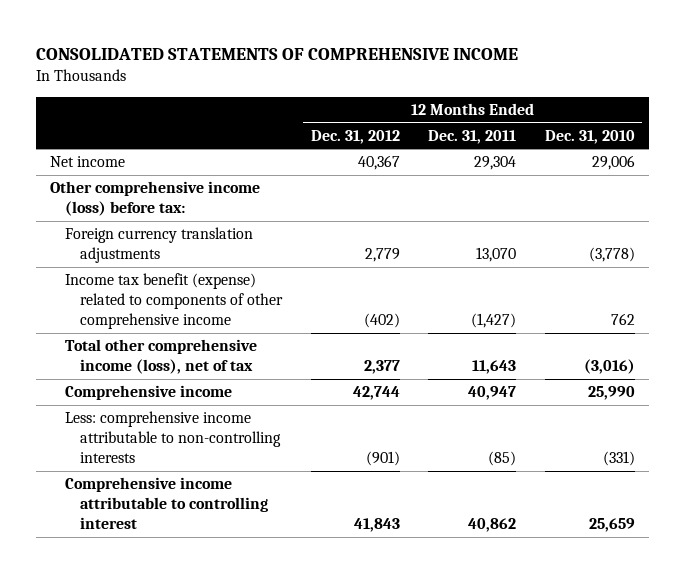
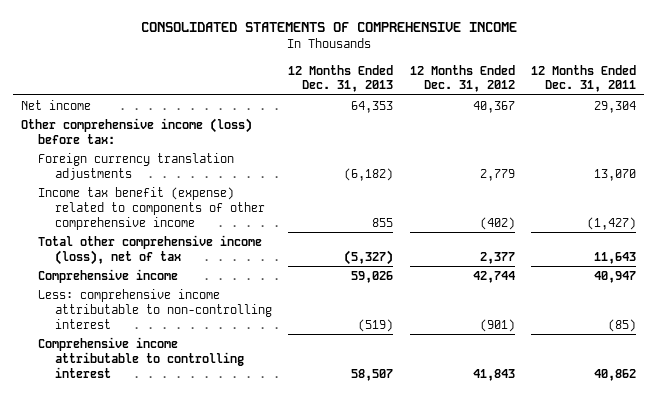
[544,129,635,144] Dec. 31, 2010 -> none
none -> [288,64,394,93] 12 Months Ended Dec. 31, 2013
[65,411,281,463] Less: comprehensive income attributable to non-controlling interests -> [38,288,272,329] Less: comprehensive income attributable to non-controlling interest

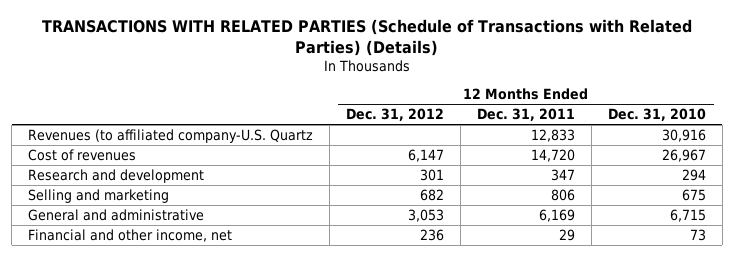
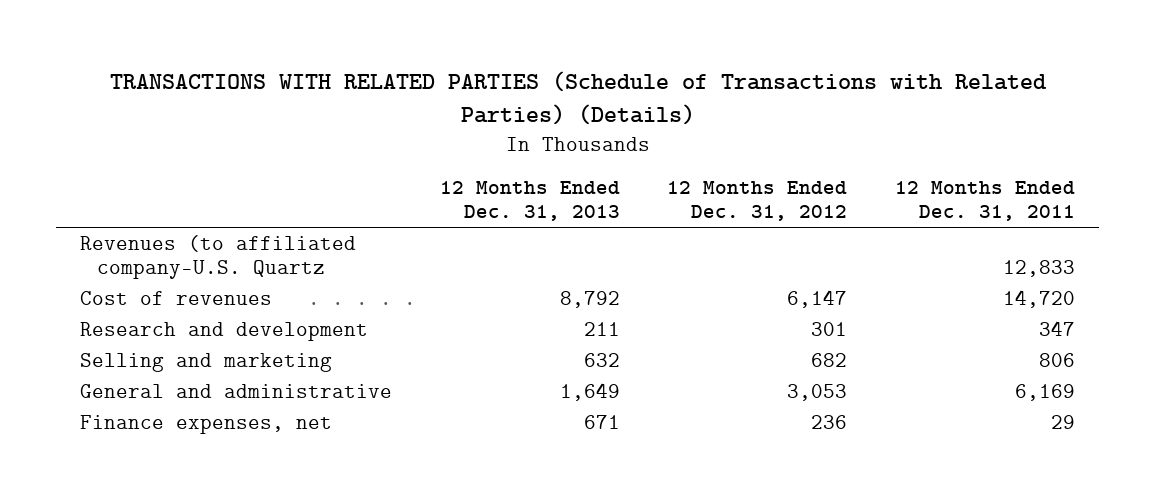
[607,108,706,122] Dec. 31, 2010 -> none
none -> [439,180,620,222] 12 Months Ended Dec. 31, 2013
[28,228,233,242] Financial and other income, net -> [79,414,332,434] Finance expenses, net

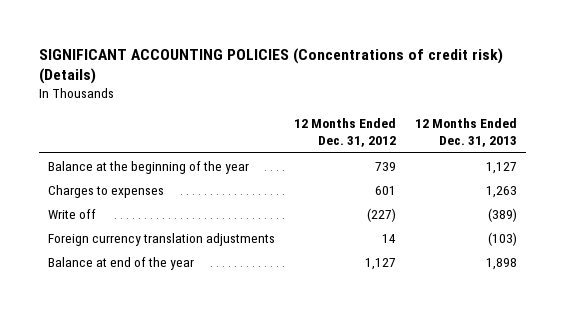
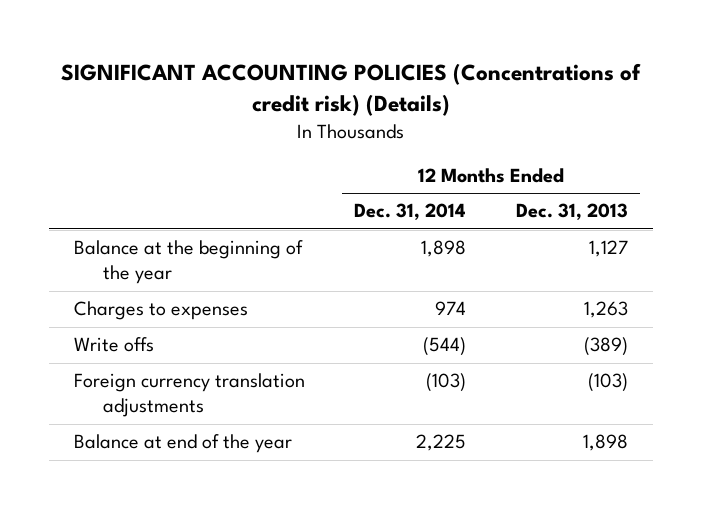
[293,118,396,148] 12 Months Ended Dec. 31, 2012 -> none
none -> [354,203,467,221] Dec. 31, 2014
[48,208,97,219] Write off -> [74,337,155,353] Write offs

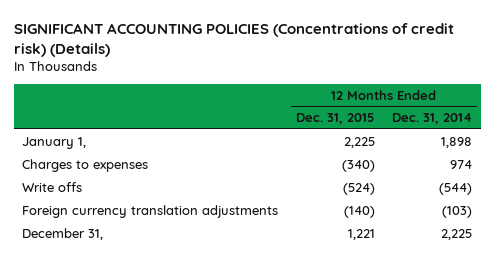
[515,203,628,221] Dec. 31, 2013 -> none
none -> [295,113,375,125] Dec. 31, 2015
[74,240,304,285] Balance at the beginning of the year -> [22,136,87,149] January 1,
[74,434,293,454] Balance at end of the year -> [22,227,104,240] December 31,

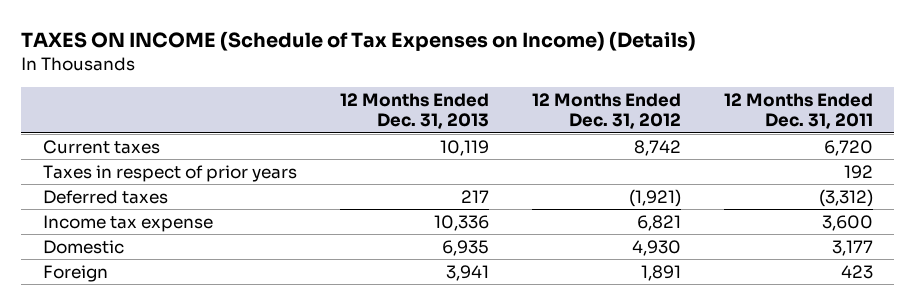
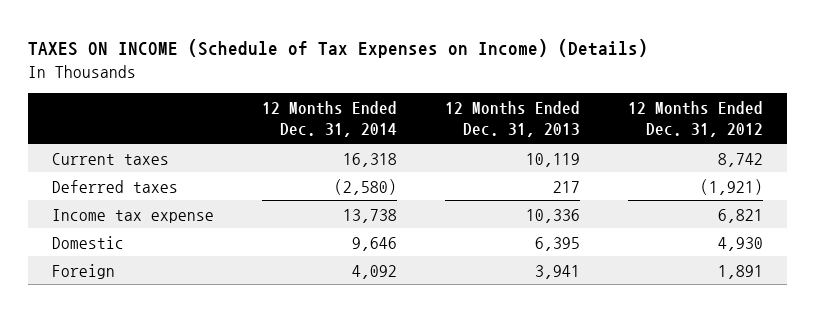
[723,93,873,130] 12 Months Ended Dec. 31, 2011 -> none
none -> [262,100,398,138] 12 Months Ended Dec. 31, 2014
[42,164,297,182] Taxes in respect of prior years -> none
[441,239,489,256] 6,935 -> [535,236,581,251] 6,395

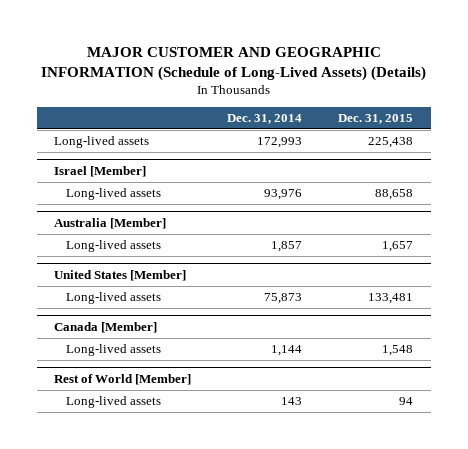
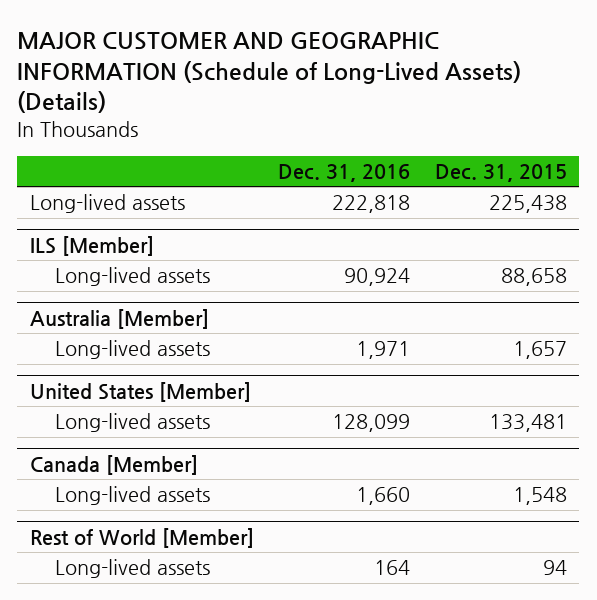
[227,114,303,125] Dec. 31, 2014 -> none
none -> [278,164,411,183] Dec. 31, 2016
[54,165,147,177] Israel [Member] -> [29,235,154,256] ILS [Member]

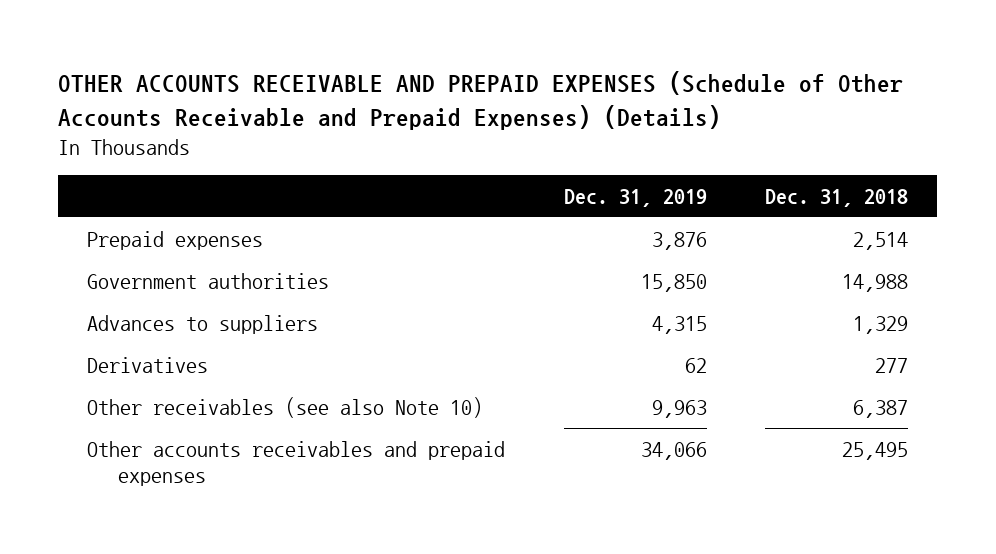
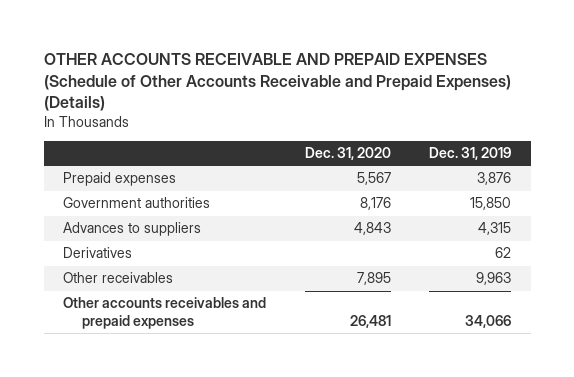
[765,188,909,207] Dec. 31, 2018 -> none
none -> [304,147,391,161] Dec. 31, 2020
[87,396,484,418] Other receivables (see also Note 10) -> [63,272,174,284] Other receivables

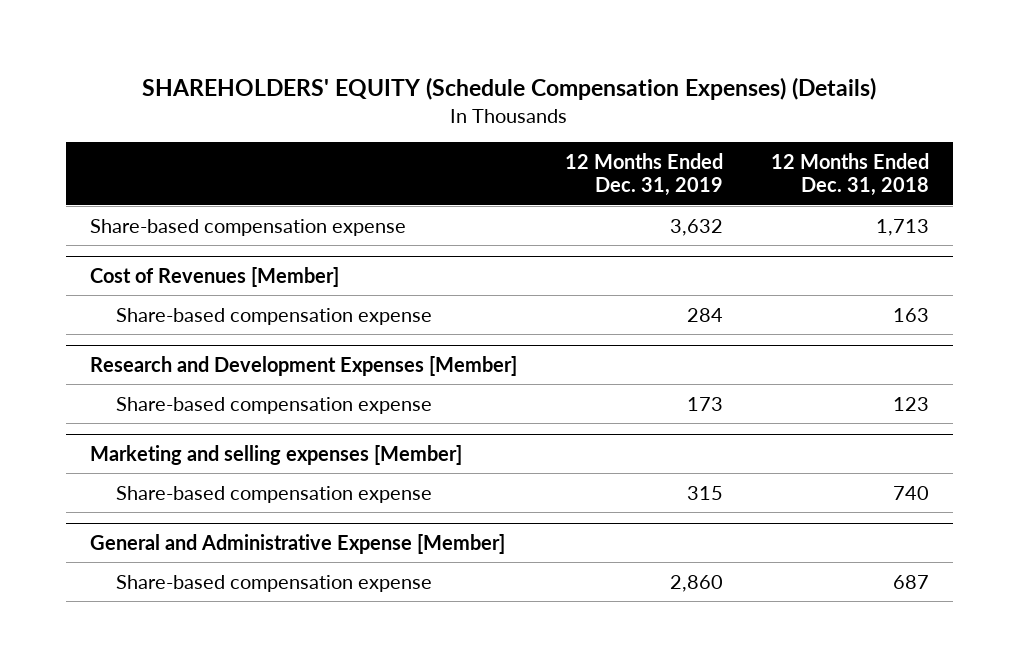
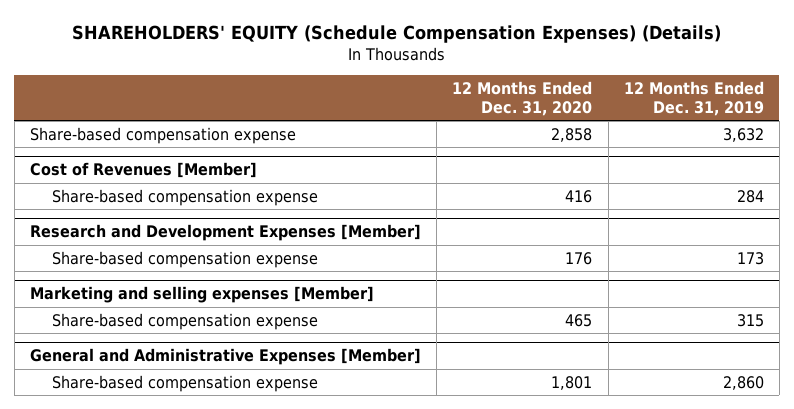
[770,152,929,197] 12 Months Ended Dec. 31, 2018 -> none
none -> [452,80,593,116] 12 Months Ended Dec. 31, 2020
[89,534,505,555] General and Administrative Expense [Member] -> [30,348,422,366] General and Administrative Expenses [Member]

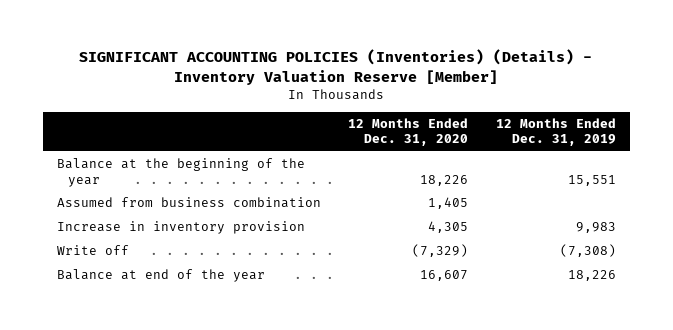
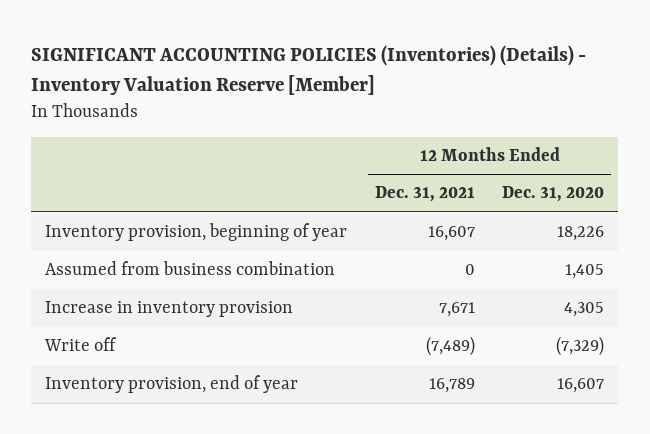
[495,117,616,147] 12 Months Ended Dec. 31, 2019 -> none
none -> [374,186,475,203] Dec. 31, 2021
[56,158,305,187] Balance at the beginning of the year -> [45,223,348,242] Inventory provision, beginning of year
[56,269,265,283] Balance at end of the year -> [45,375,299,394] Inventory provision, end of year

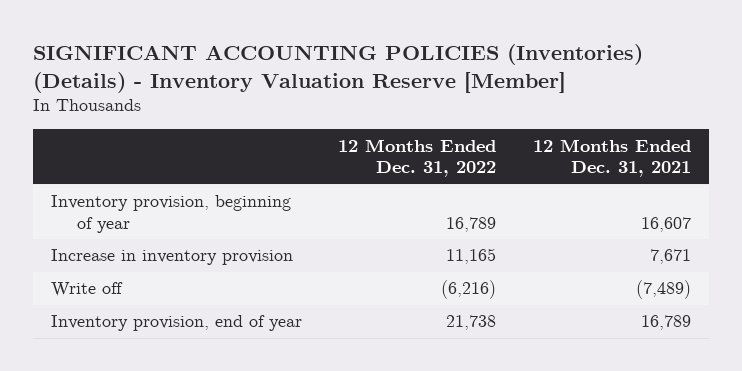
[502,186,605,203] Dec. 31, 2020 -> none
none -> [338,138,497,178] 12 Months Ended Dec. 31, 2022
[45,261,336,276] Assumed from business combination -> none

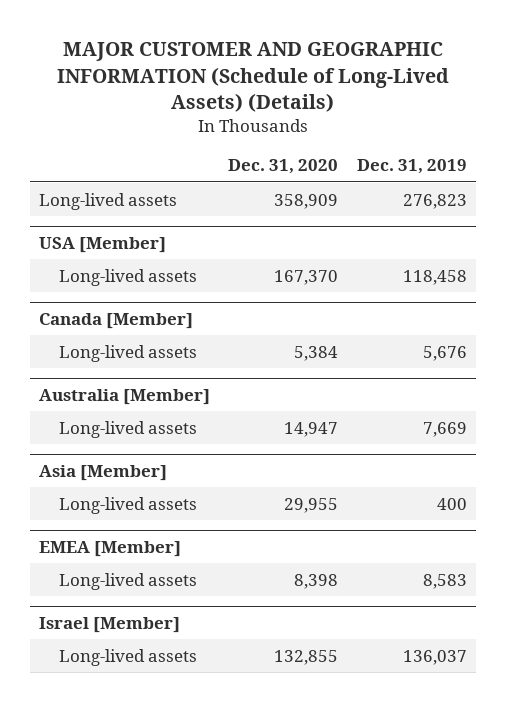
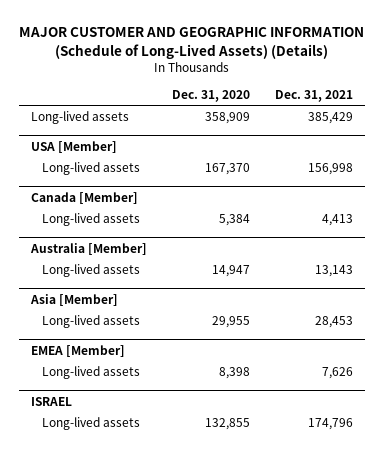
[356,159,467,175] Dec. 31, 2019 -> none
none -> [274,90,353,103] Dec. 31, 2021
[39,616,181,633] Israel [Member] -> [31,396,73,406] ISRAEL

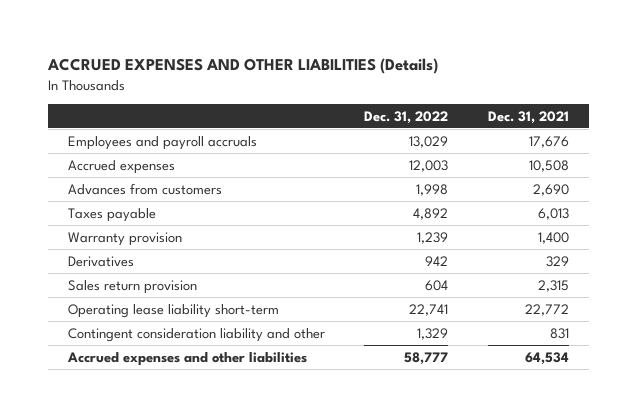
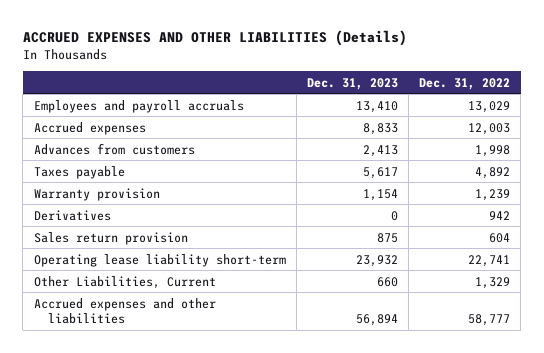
[488,110,570,124] Dec. 31, 2021 -> none
none -> [306,77,398,90] Dec. 31, 2023
[67,327,325,342] Contingent consideration liability and other -> [33,275,216,289] Other Liabilities, Current

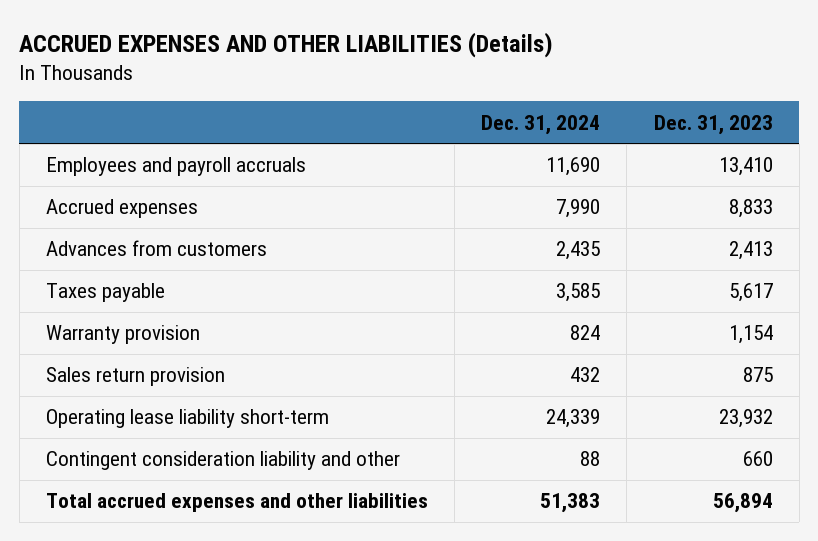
[419,77,511,90] Dec. 31, 2022 -> none
none -> [481,114,601,135] Dec. 31, 2024
[33,209,111,221] Derivatives -> none
[33,275,216,289] Other Liabilities, Current -> [45,451,400,471] Contingent consideration liability and other
[33,297,216,325] Accrued expenses and other liabilities -> [45,493,428,513] Total accrued expenses and other liabilities

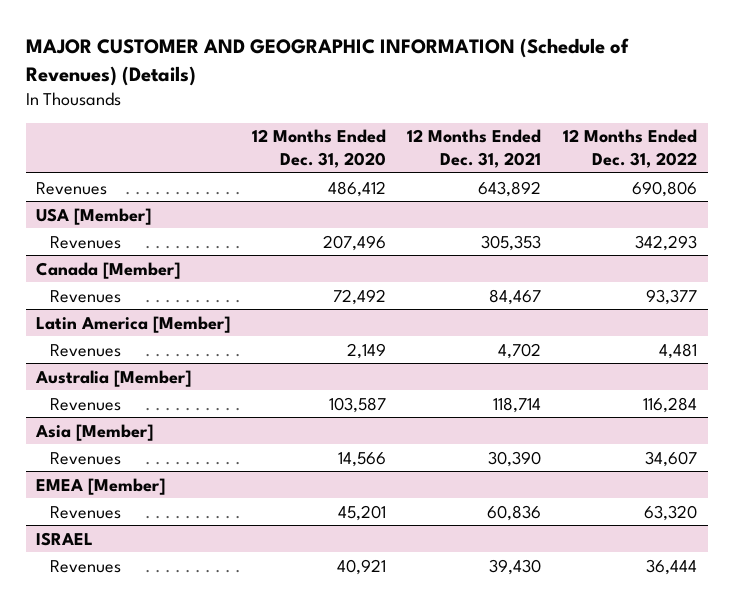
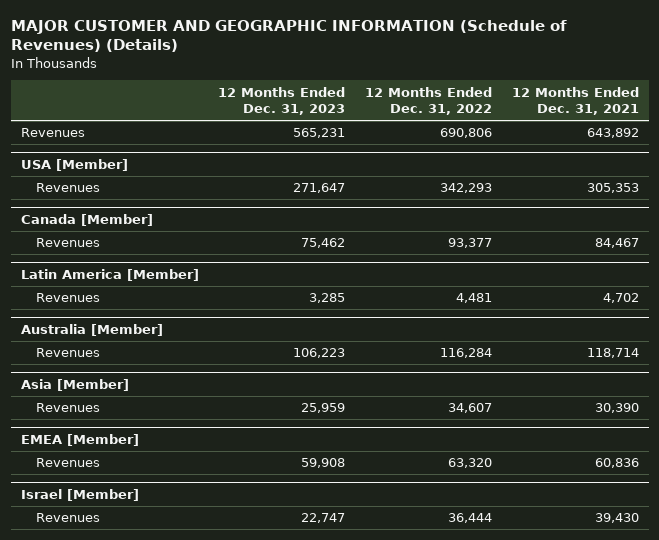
[251,129,386,169] 12 Months Ended Dec. 31, 2020 -> none
none -> [218,86,346,116] 12 Months Ended Dec. 31, 2023
[36,531,94,546] ISRAEL -> [20,488,139,501] Israel [Member]

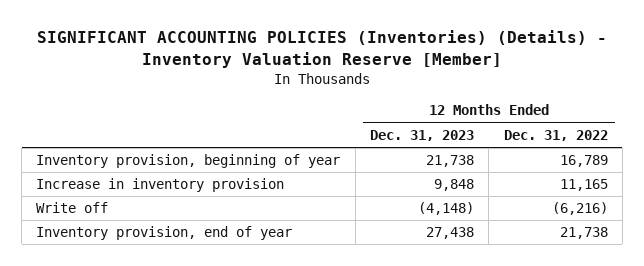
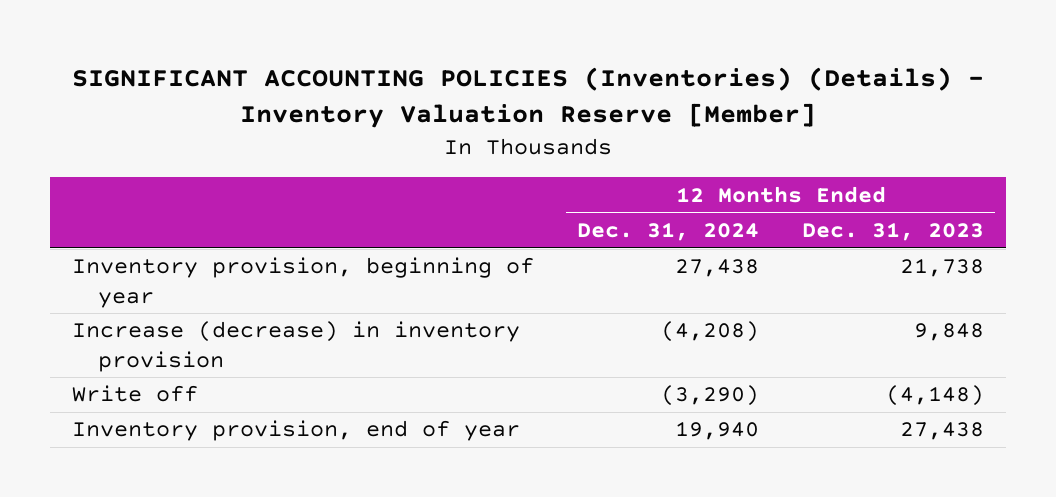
[503,129,608,141] Dec. 31, 2022 -> none
none -> [576,221,759,241] Dec. 31, 2024
[36,178,285,193] Increase in inventory provision -> [71,321,520,372] Increase (decrease) in inventory provision

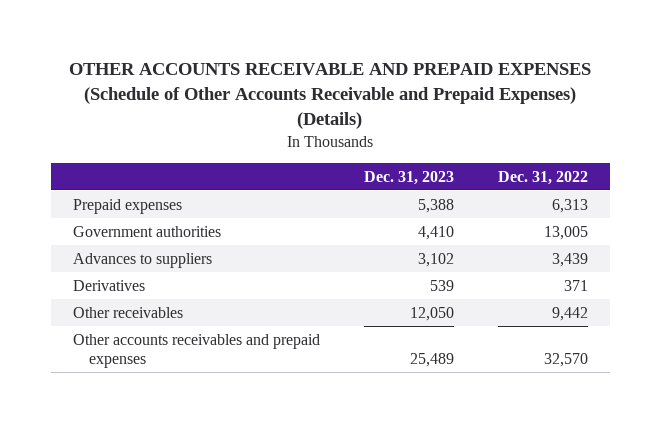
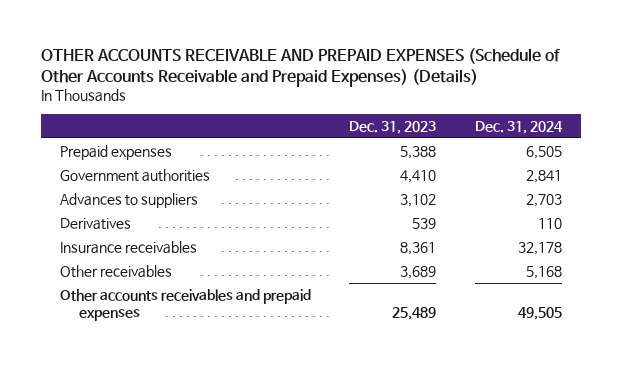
[497,170,588,185] Dec. 31, 2022 -> none
none -> [474,120,563,134] Dec. 31, 2024
none -> [59,240,197,254] Insurance receivables
[409,306,454,321] 12,050 -> [400,265,437,279] 3,689

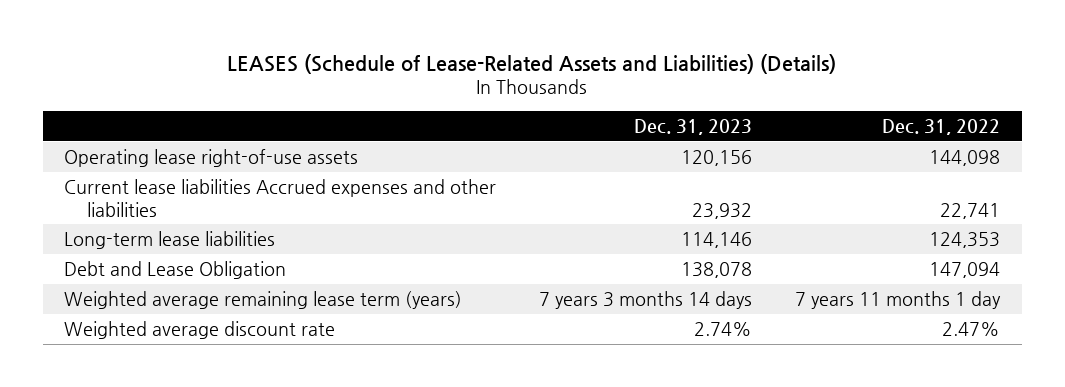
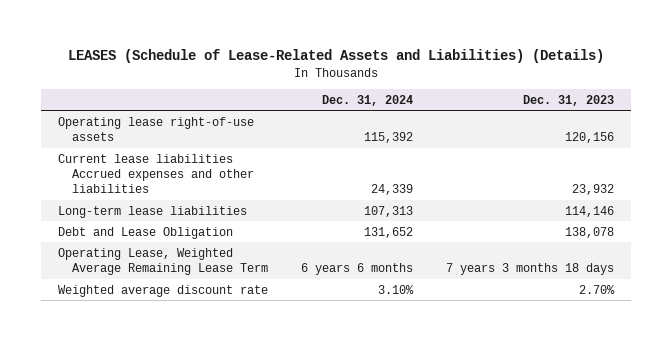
[882,118,1001,135] Dec. 31, 2022 -> none
none -> [322,94,414,106] Dec. 31, 2024
[64,291,463,310] Weighted average remaining lease term (years) -> [57,247,269,275] Operating Lease, Weighted Average Remaining Lease Term
[539,291,753,310] 7 years 3 months 14 days -> [446,262,615,275] 7 years 3 months 18 days
[694,322,753,337] 2.74% -> [579,284,616,294] 2.70%

